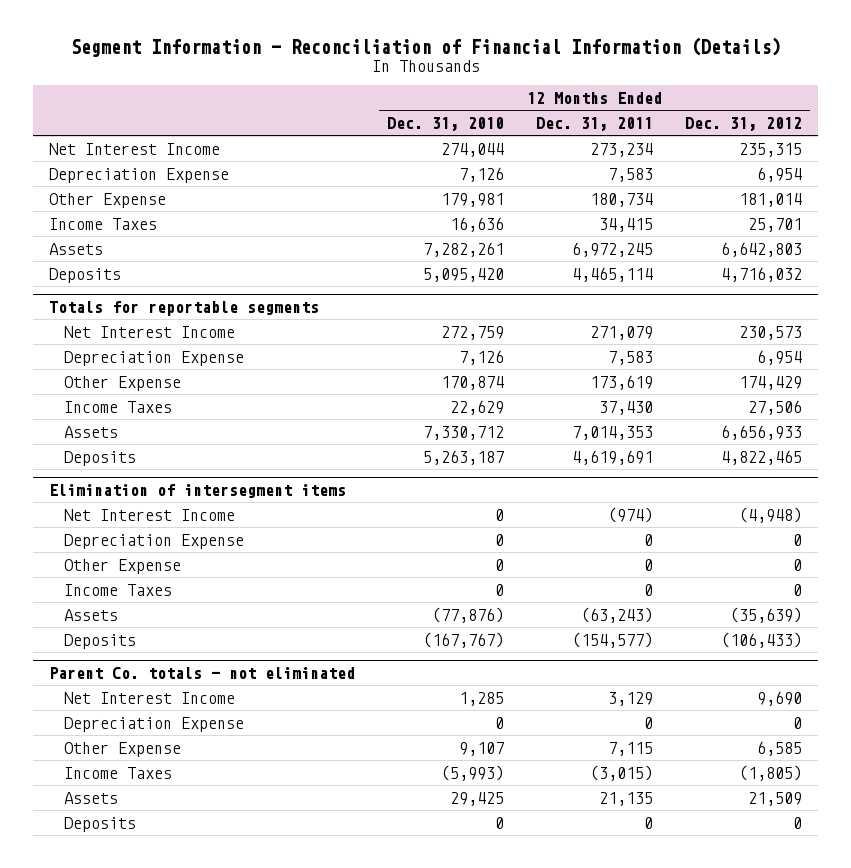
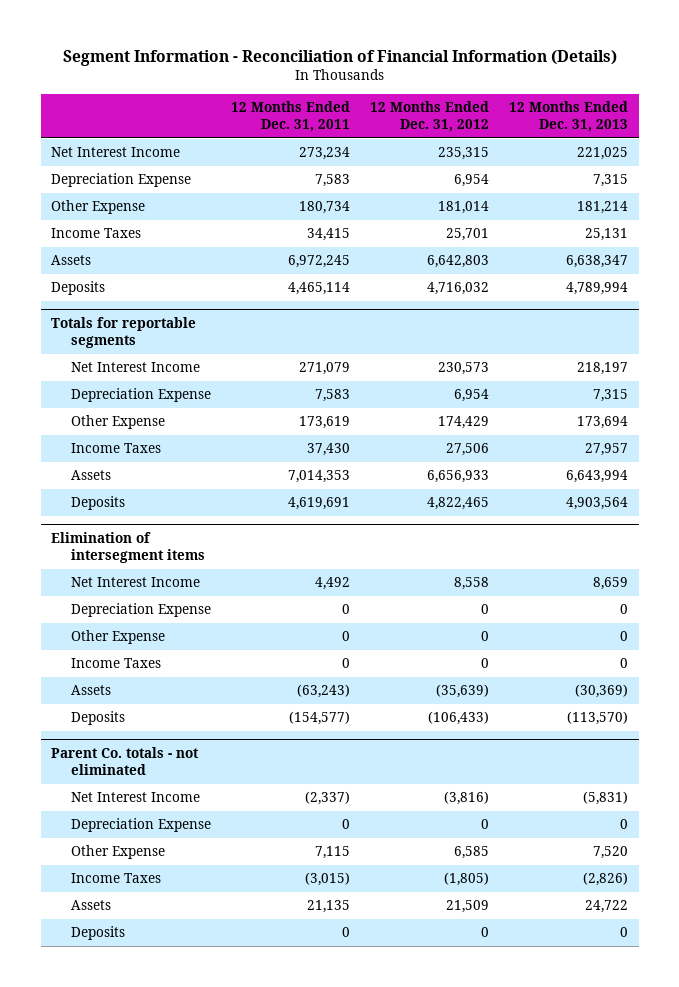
[387,116,505,131] Dec. 31, 2010 -> none
none -> [509,100,629,133] 12 Months Ended Dec. 31, 2013
[608,506,654,523] (974) -> [314,577,350,591] 4,492
[739,506,803,523] (4,948) -> [454,577,490,591] 8,558
[608,691,654,706] 3,129 -> [304,791,350,806] (2,337)
[757,690,803,706] 9,690 -> [444,791,490,806] (3,816)

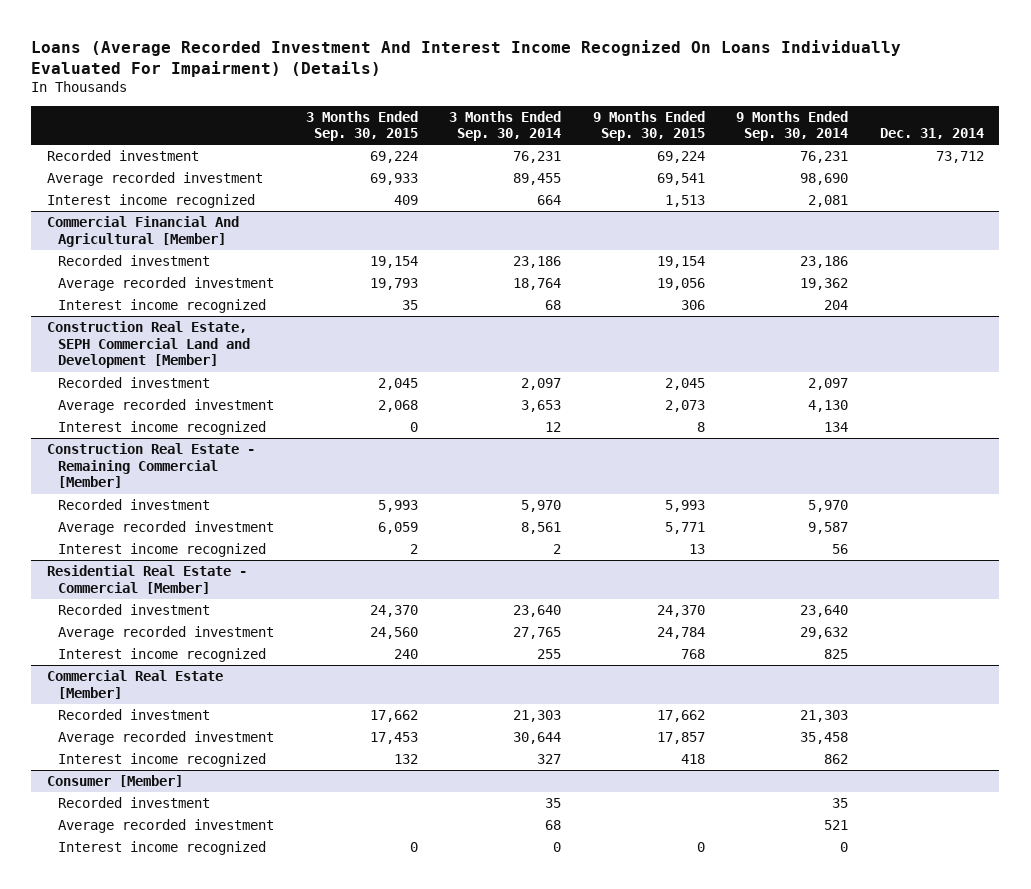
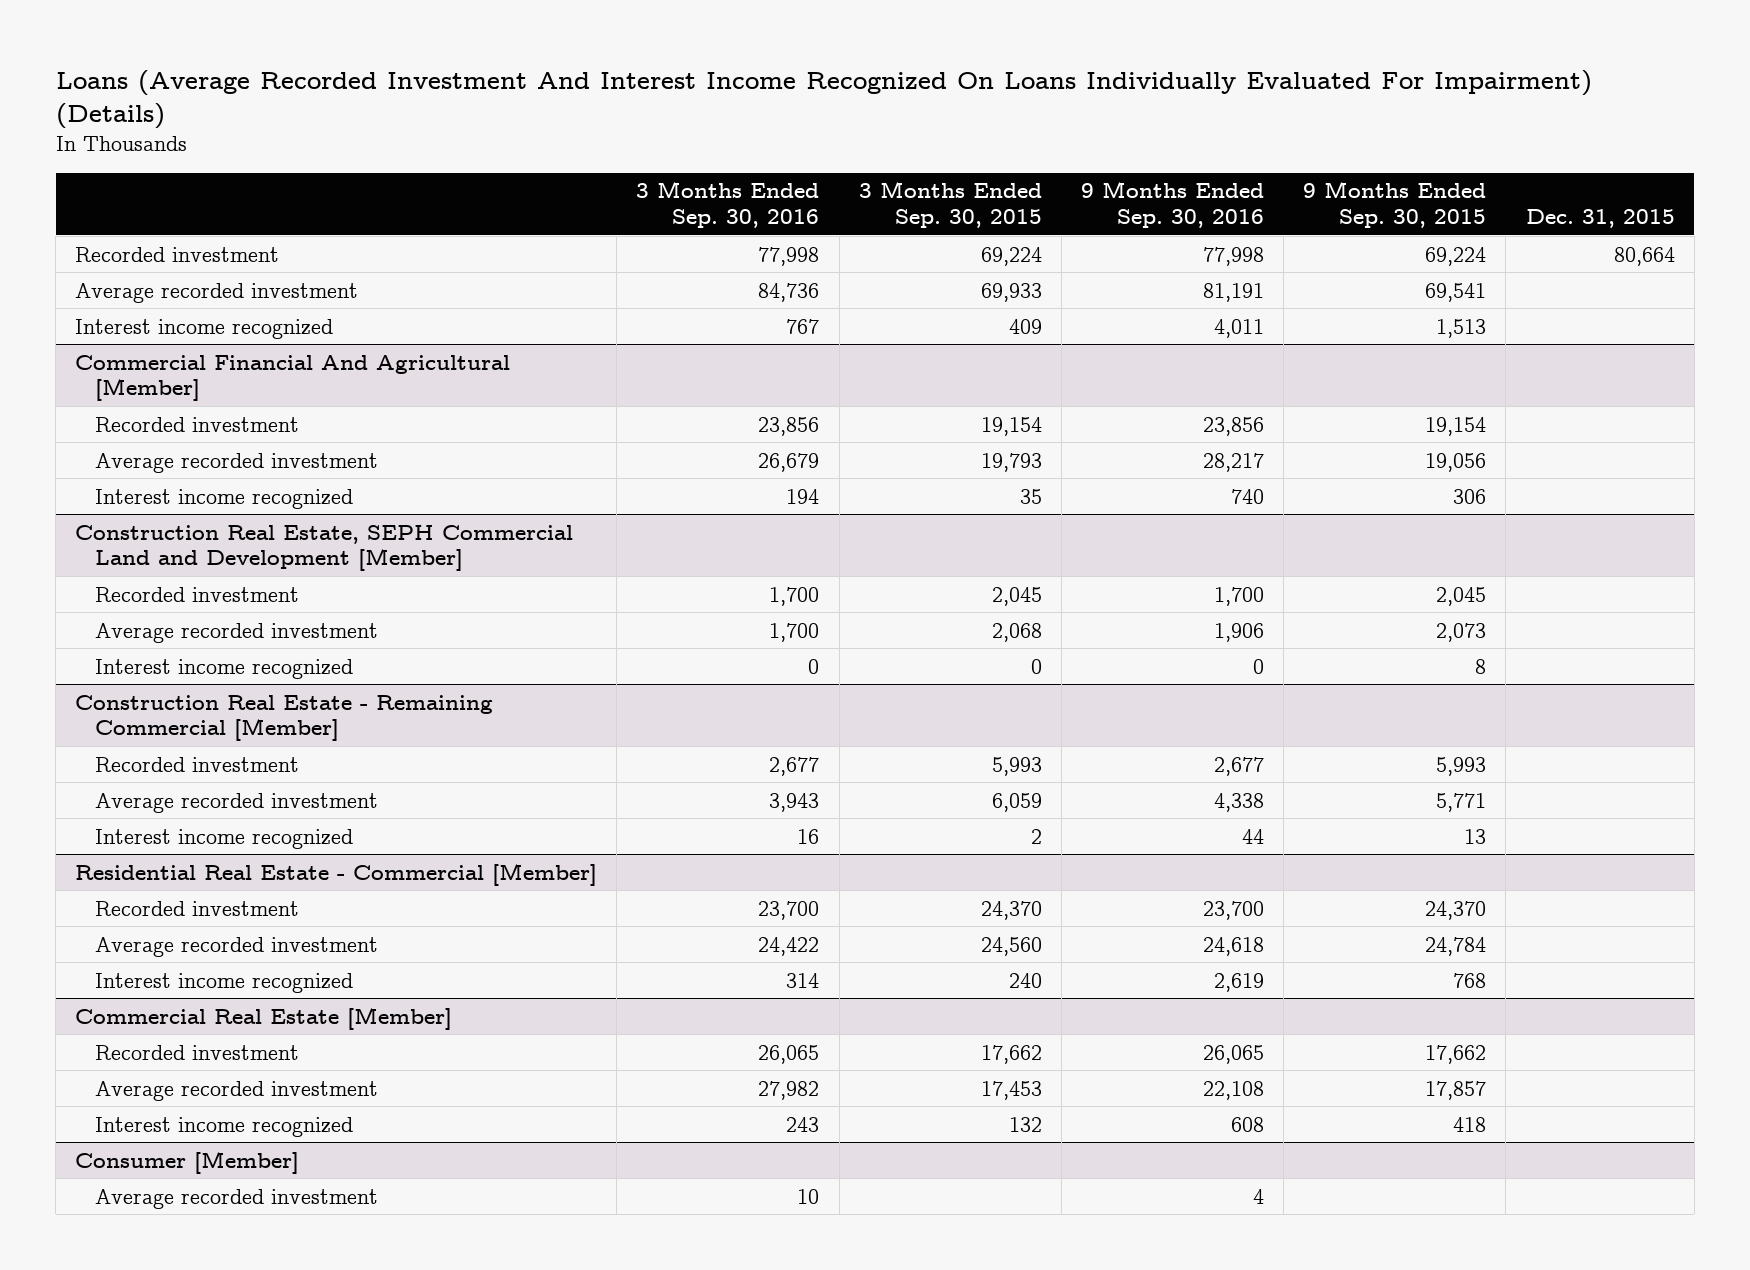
[449,110,562,142] 3 Months Ended Sep. 30, 2014 -> none
[736,110,849,142] 9 Months Ended Sep. 30, 2014 -> none
[879,128,984,140] Dec. 31, 2014 -> none
none -> [636,181,820,229] 3 Months Ended Sep. 30, 2016
none -> [1081,181,1265,229] 9 Months Ended Sep. 30, 2016
none -> [1525,209,1675,229] Dec. 31, 2015
[58,797,211,809] Recorded investment -> none
[58,841,267,856] Interest income recognized -> none

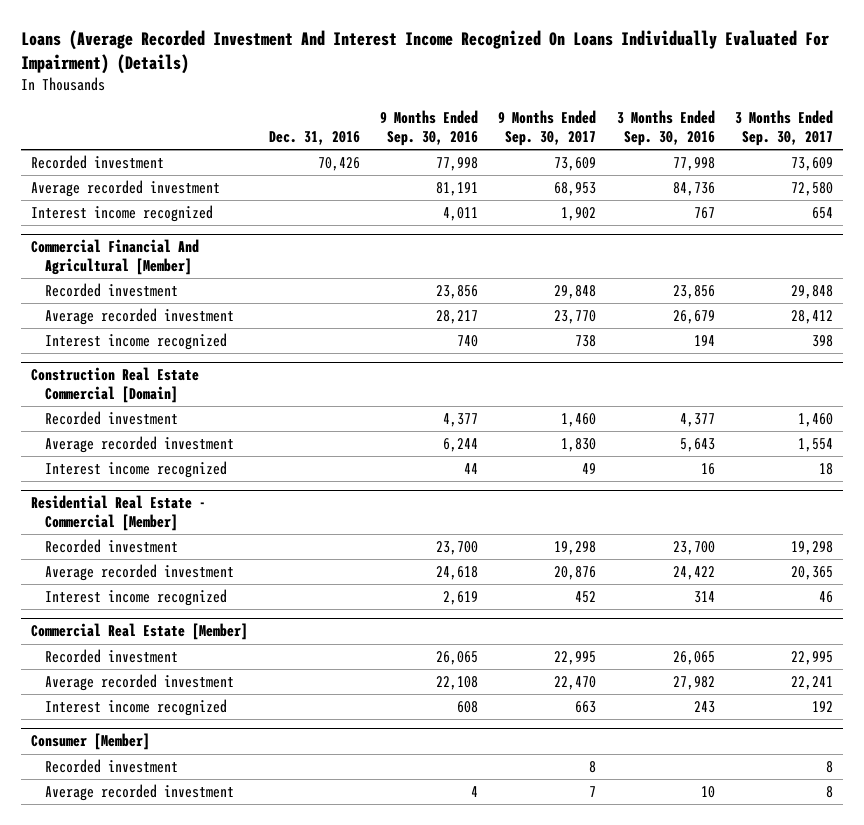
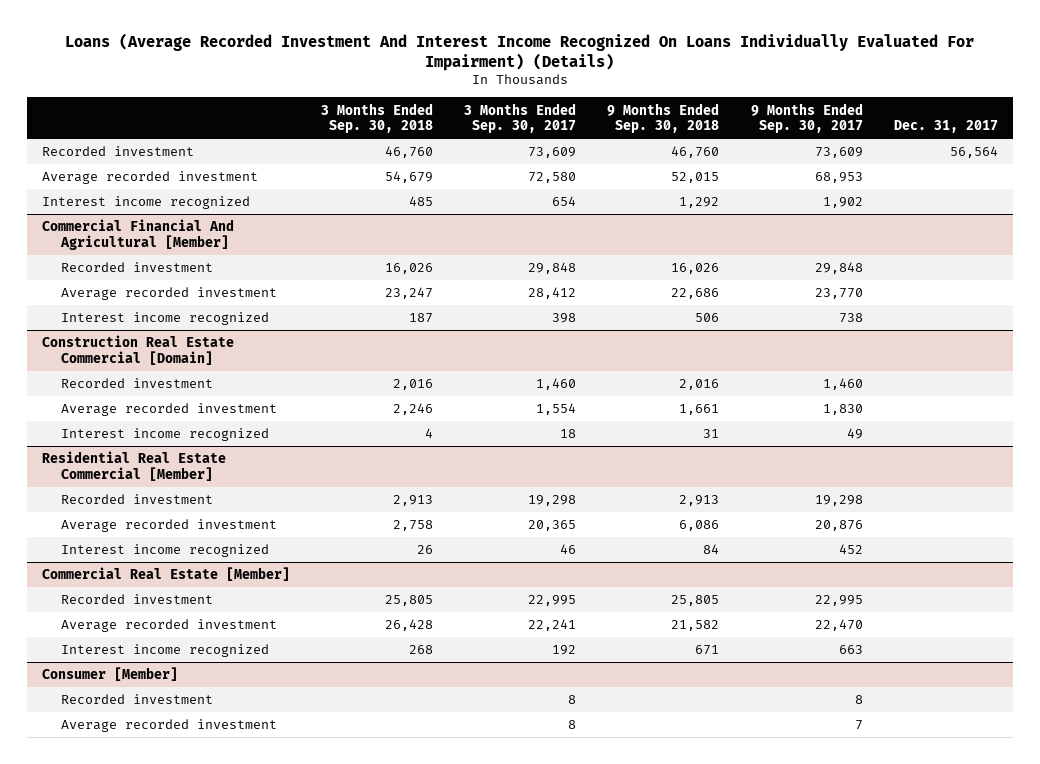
[268,131,360,146] Dec. 31, 2016 -> none
[379,110,478,147] 9 Months Ended Sep. 30, 2016 -> none
[616,110,715,147] 3 Months Ended Sep. 30, 2016 -> none
none -> [321,102,434,134] 3 Months Ended Sep. 30, 2018
none -> [607,102,720,134] 9 Months Ended Sep. 30, 2018
none -> [893,120,998,134] Dec. 31, 2017
[31,495,207,532] Residential Real Estate - Commercial [Member] -> [42,451,227,481] Residential Real Estate Commercial [Member]

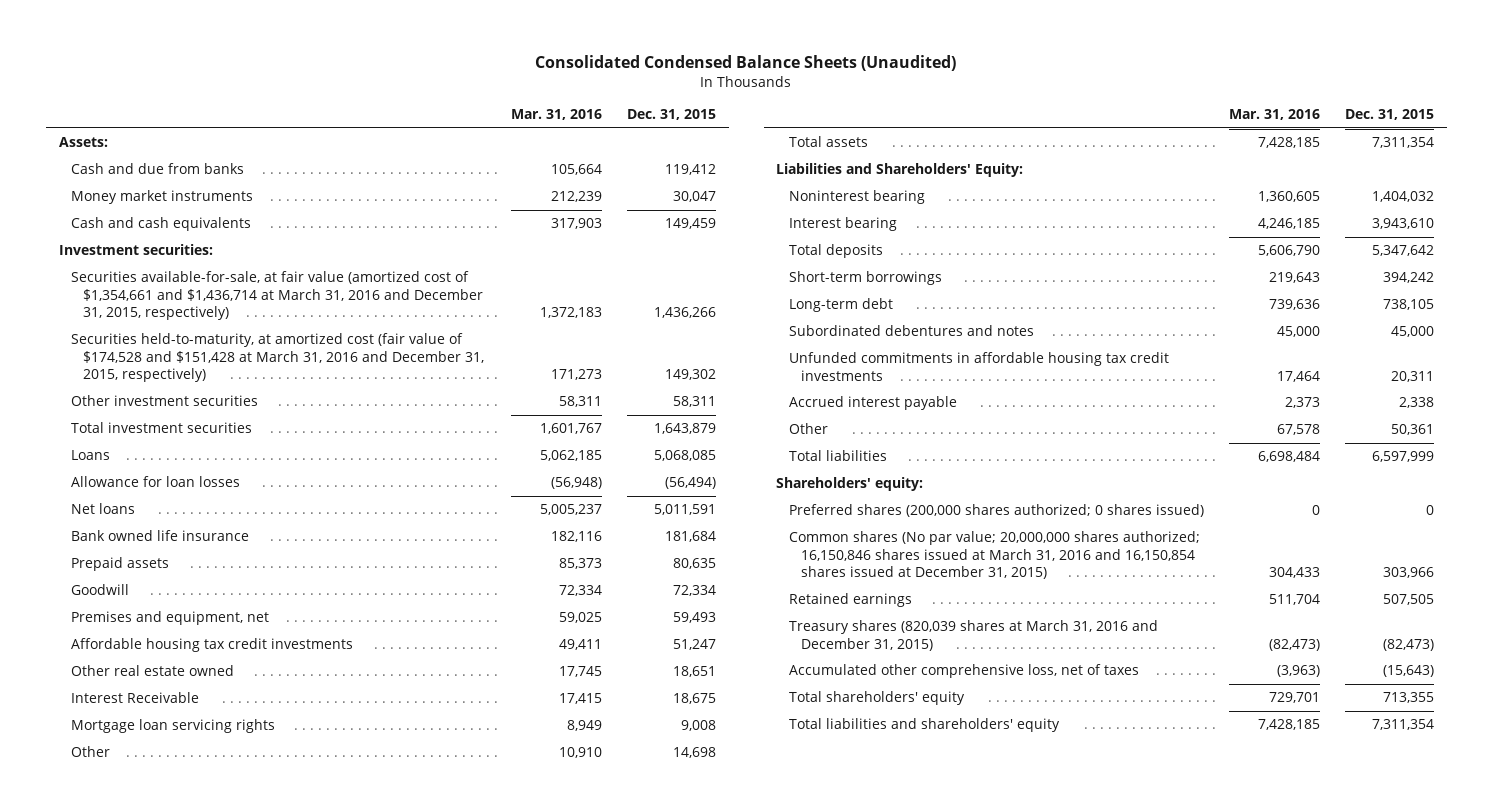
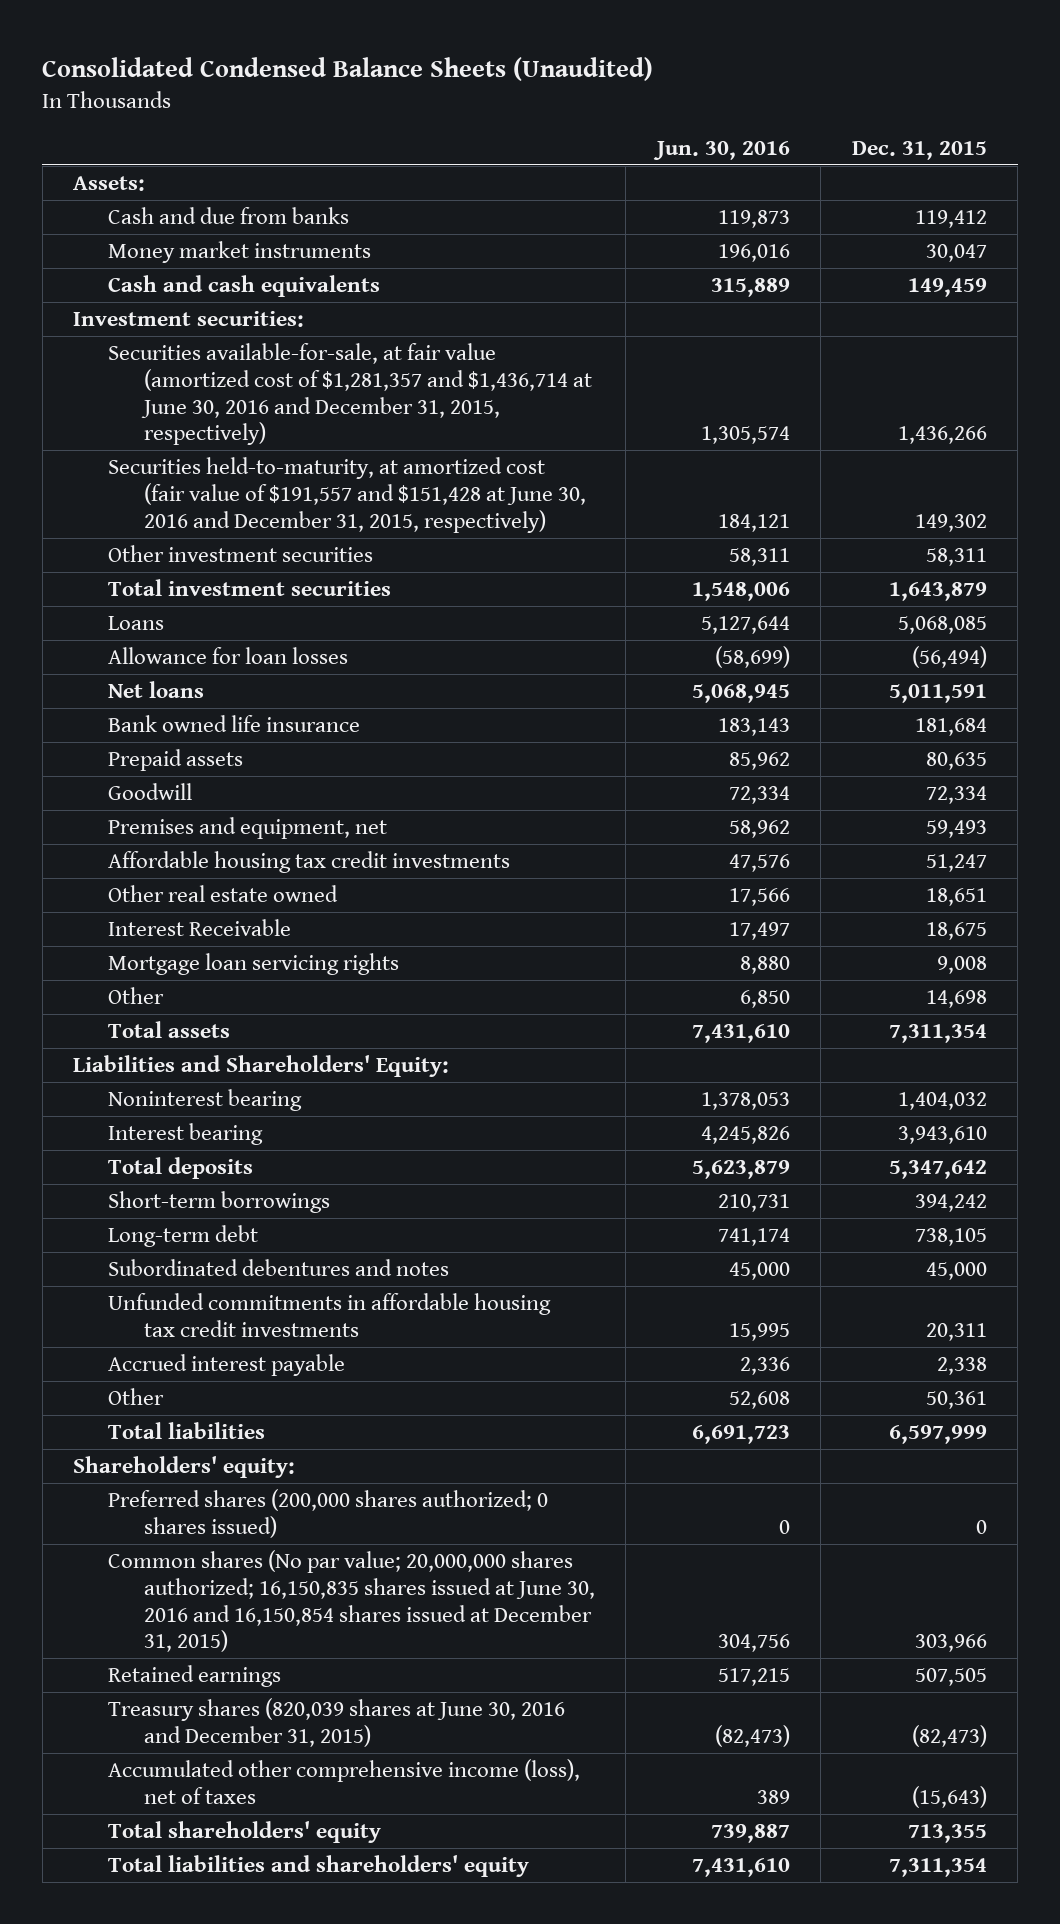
[510,109,602,121] Mar. 31, 2016 -> none
none -> [652,140,790,160] Jun. 30, 2016
[70,271,484,321] Securities available-for-sale, at fair value (amortized cost of $1,354,661 and $1,436,714 at March 31, 2016 and December 31, 2015, respectively) -> [108,343,592,446] Securities available-for-sale, at fair value (amortized cost of $1,281,357 and $1,436,714 at June 30, 2016 and December 31, 2015, respectively)
[70,333,485,383] Securities held-to-maturity, at amortized cost (fair value of $174,528 and $151,428 at March 31, 2016 and December 31, 2015, respectively) -> [108,457,586,533] Securities held-to-maturity, at amortized cost (fair value of $191,557 and $151,428 at June 30, 2016 and December 31, 2015, respectively)
[788,531,1200,580] Common shares (No par value; 20,000,000 shares authorized; 16,150,846 shares issued at March 31, 2016 and 16,150,854 shares issued at December 31, 2015) -> [108,1550,595,1653] Common shares (No par value; 20,000,000 shares authorized; 16,150,835 shares issued at June 30, 2016 and 16,150,854 shares issued at December 31, 2015)
[788,620,1158,651] Treasury shares (820,039 shares at March 31, 2016 and December 31, 2015) -> [108,1698,566,1747] Treasury shares (820,039 shares at June 30, 2016 and December 31, 2015)
[788,664,1139,679] Accumulated other comprehensive loss, net of taxes -> [108,1759,581,1804] Accumulated other comprehensive income (loss), net of taxes

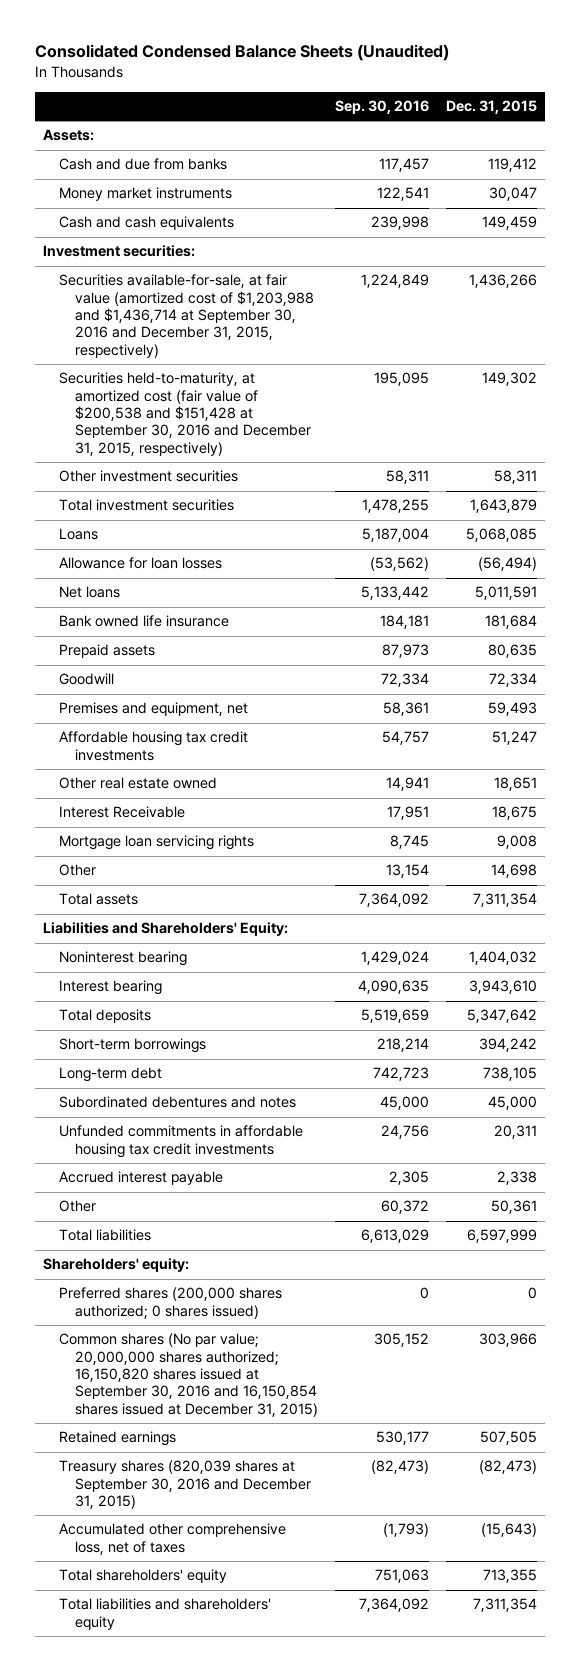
[652,140,790,160] Jun. 30, 2016 -> none
none -> [334,99,429,114] Sep. 30, 2016
[108,343,592,446] Securities available-for-sale, at fair value (amortized cost of $1,281,357 and $1,436,714 at June 30, 2016 and December 31, 2015, respectively) -> [59,274,315,358] Securities available-for-sale, at fair value (amortized cost of $1,203,988 and $1,436,714 at September 30, 2016 and December 31, 2015, respectively)
[108,457,586,533] Securities held-to-maturity, at amortized cost (fair value of $191,557 and $151,428 at June 30, 2016 and December 31, 2015, respectively) -> [59,372,312,456] Securities held-to-maturity, at amortized cost (fair value of $200,538 and $151,428 at September 30, 2016 and December 31, 2015, respectively)
[108,1550,595,1653] Common shares (No par value; 20,000,000 shares authorized; 16,150,835 shares issued at June 30, 2016 and 16,150,854 shares issued at December 31, 2015) -> [59,1333,319,1417] Common shares (No par value; 20,000,000 shares authorized; 16,150,820 shares issued at September 30, 2016 and 16,150,854 shares issued at December 31, 2015)
[108,1698,566,1747] Treasury shares (820,039 shares at June 30, 2016 and December 31, 2015) -> [59,1460,312,1510] Treasury shares (820,039 shares at September 30, 2016 and December 31, 2015)
[108,1759,581,1804] Accumulated other comprehensive income (loss), net of taxes -> [59,1523,287,1555] Accumulated other comprehensive loss, net of taxes

